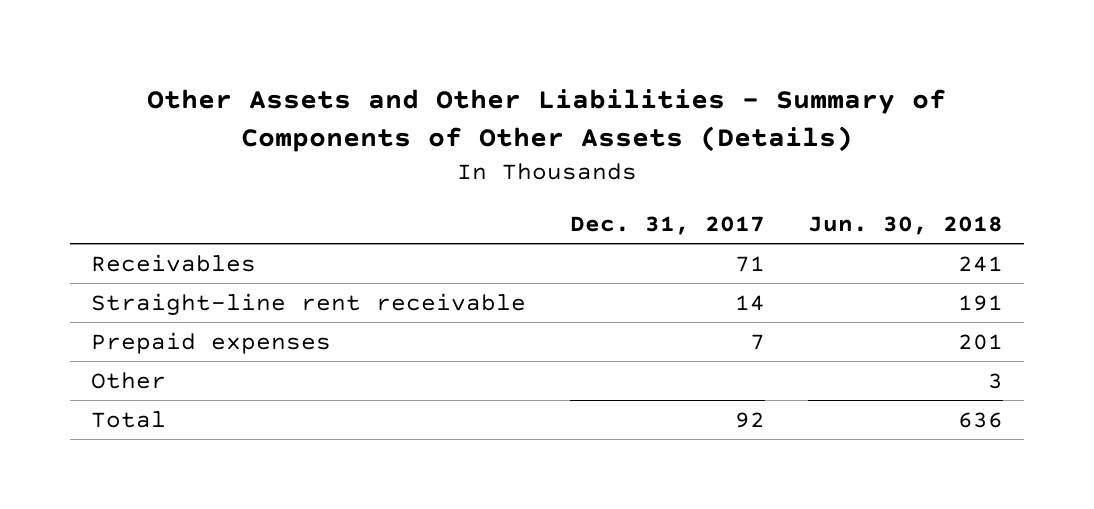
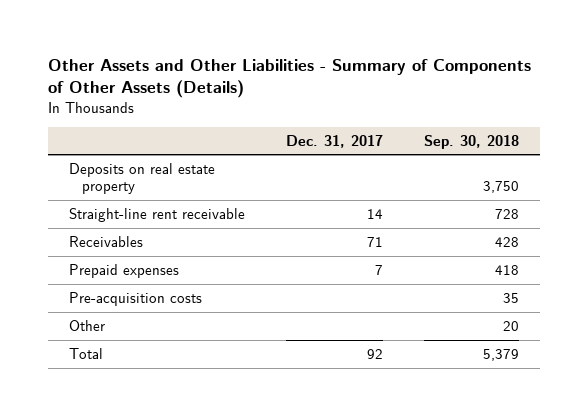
[807,215,1003,235] Jun. 30, 2018 -> none
none -> [424,134,520,149] Sep. 30, 2018
none -> [68,162,215,195] Deposits on real estate property
[91,253,257,272] Receivables -> [68,235,143,247] Receivables
none -> [68,291,202,306] Pre-acquisition costs

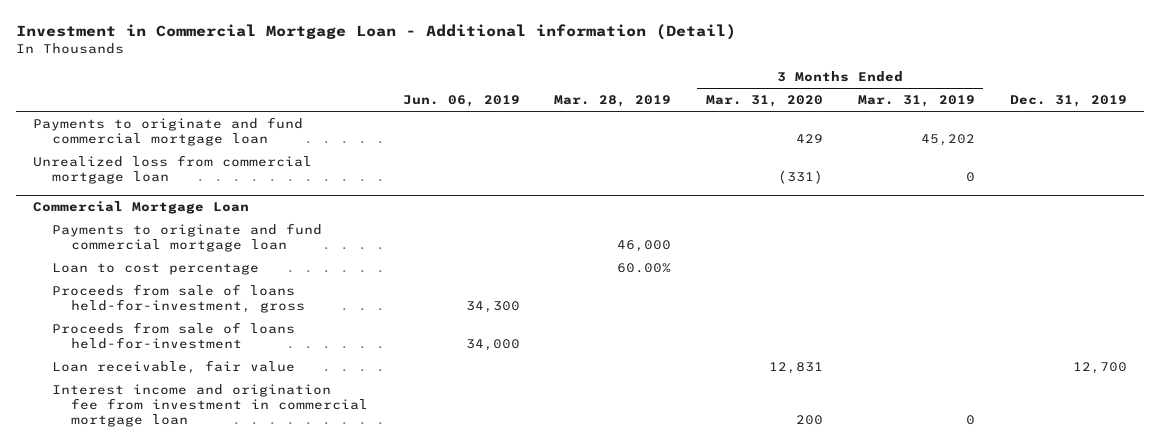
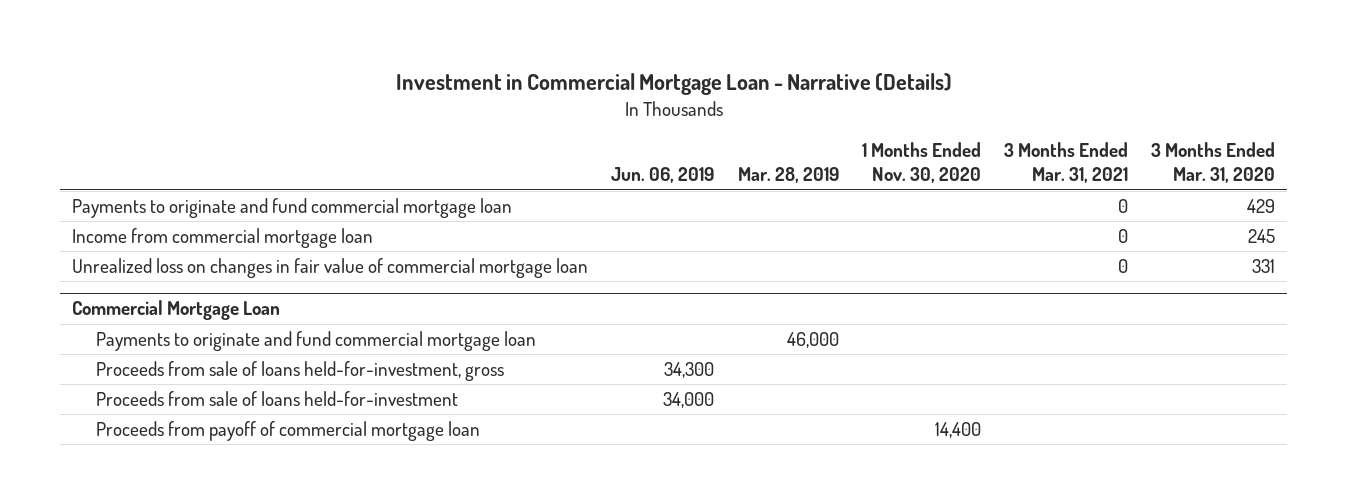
[16,23,737,40] Investment in Commercial Mortgage Loan - Additional information (Detail) -> [395,73,952,96] Investment in Commercial Mortgage Loan - Narrative (Details)
[857,95,975,108] Mar. 31, 2019 -> none
[1009,95,1127,108] Dec. 31, 2019 -> none
none -> [861,141,981,184] 1 Months Ended Nov. 30, 2020
none -> [1004,141,1129,184] 3 Months Ended Mar. 31, 2021
none -> [72,228,374,249] Income from commercial mortgage loan
[33,154,313,184] Unrealized loss from commercial mortgage loan -> [72,258,589,279] Unrealized loss on changes in fair value of commercial mortgage loan
[778,169,824,184] (331) -> [1252,259,1276,274] 331
[52,262,260,275] Loan to cost percentage -> none
[52,359,296,374] Loan receivable, fair value -> none
[52,383,368,427] Interest income and origination fee from investment in commercial mortgage loan -> none
none -> [96,421,481,442] Proceeds from payoff of commercial mortgage loan

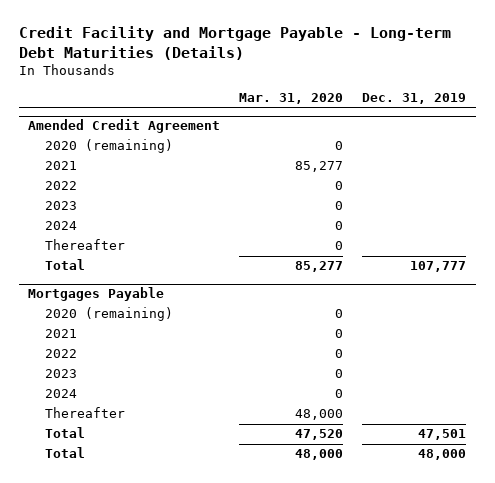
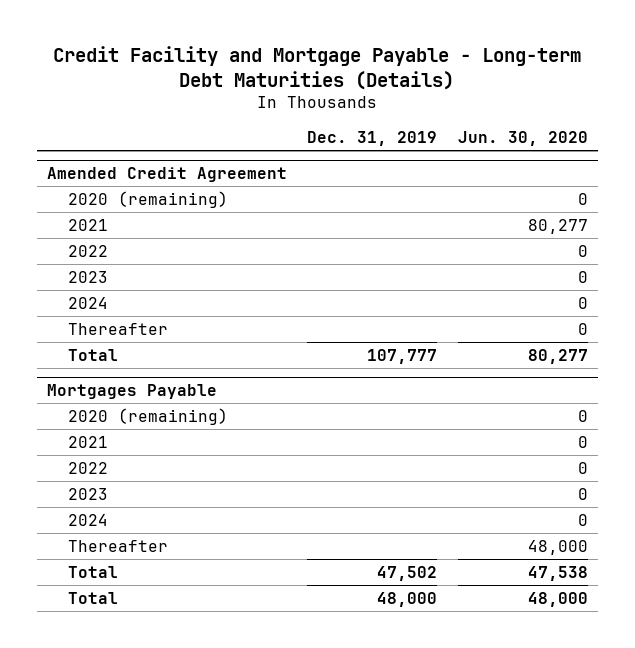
[239,92,344,104] Mar. 31, 2020 -> none
none -> [457,131,588,147] Jun. 30, 2020
[418,429,467,441] 47,501 -> [377,565,438,581] 47,502

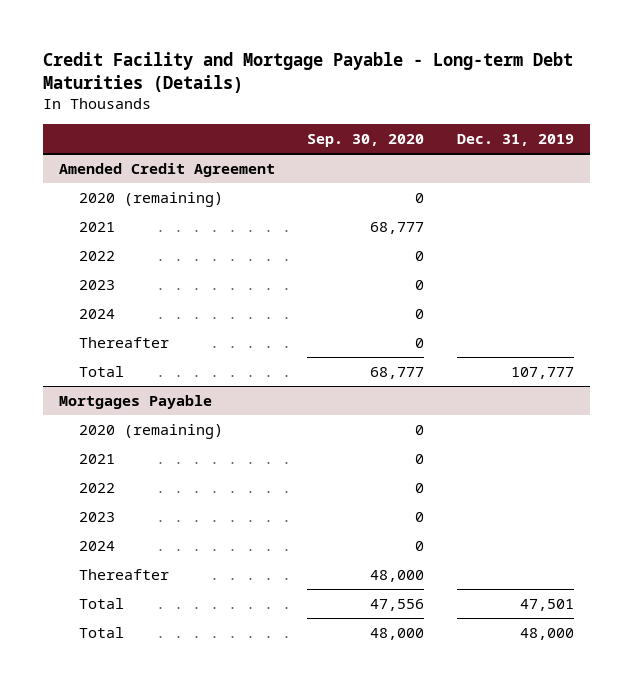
[457,131,588,147] Jun. 30, 2020 -> none
none -> [307,134,425,148] Sep. 30, 2020
[377,565,438,581] 47,502 -> [520,598,575,611] 47,501

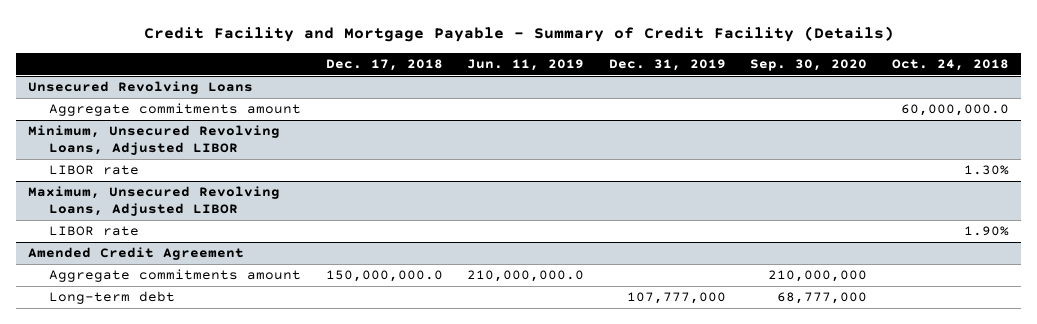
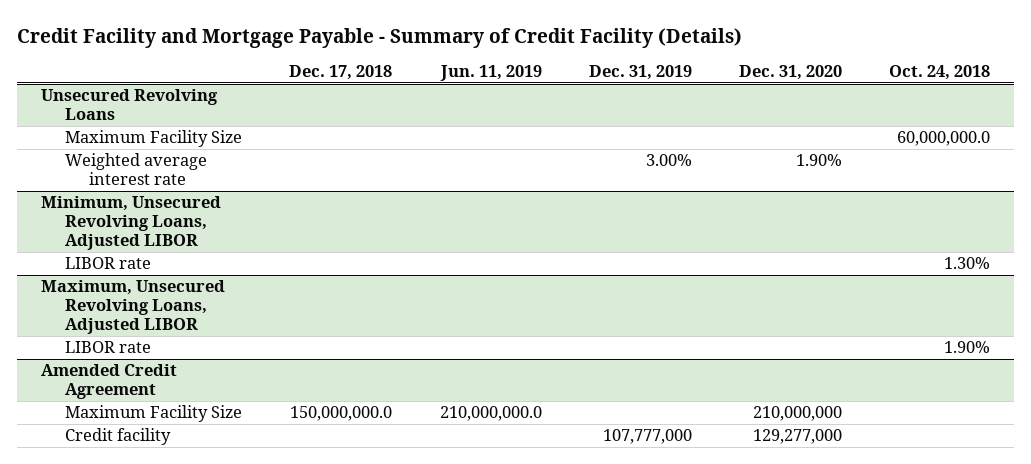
[750,58,868,71] Sep. 30, 2020 -> none
none -> [738,64,842,80] Dec. 31, 2020
[49,103,302,117] Aggregate commitments amount -> [65,130,243,148] Maximum Facility Size
none -> [65,153,208,186] Weighted average interest rate
[49,269,302,283] Aggregate commitments amount -> [65,405,243,423] Maximum Facility Size
[49,291,176,305] Long-term debt -> [65,428,172,446] Credit facility

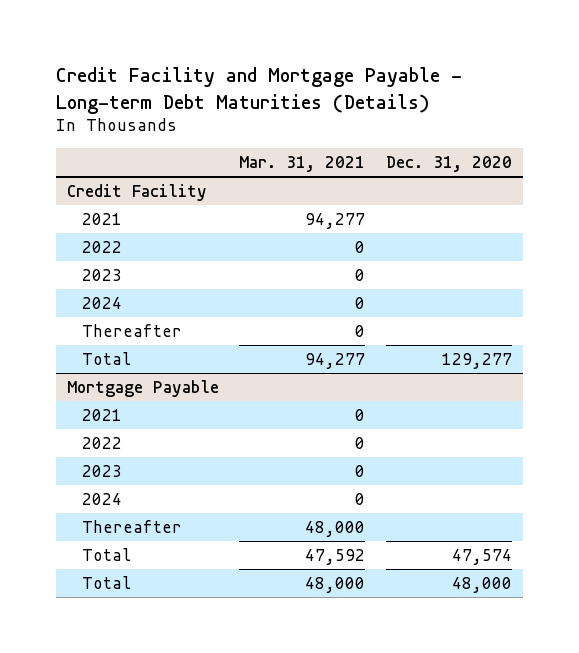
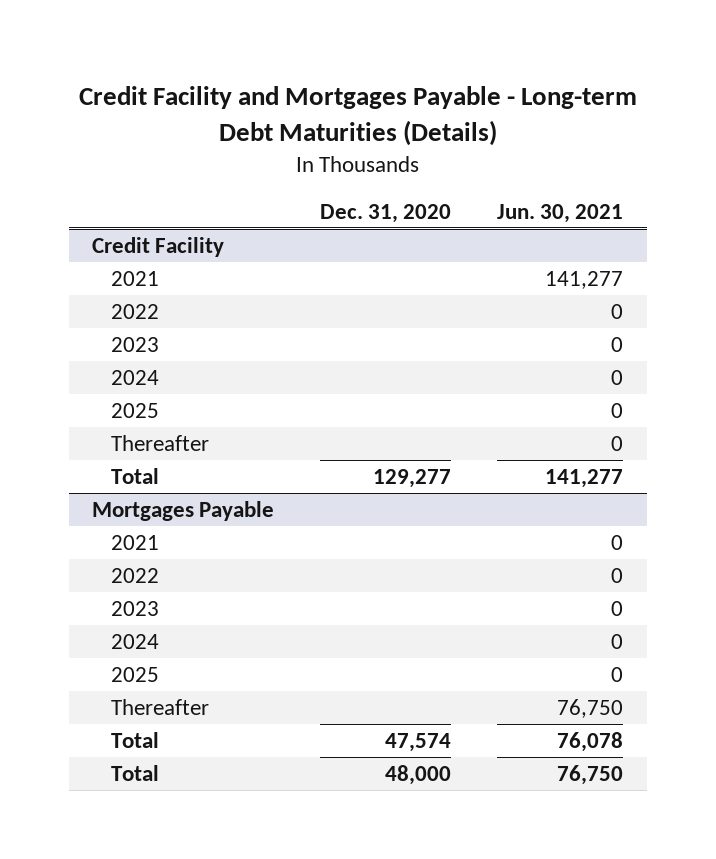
[56,67,463,114] Credit Facility and Mortgage Payable - Long-term Debt Maturities (Details) -> [78,86,637,146] Credit Facility and Mortgages Payable - Long-term Debt Maturities (Details)
[239,155,366,172] Mar. 31, 2021 -> none
none -> [497,203,624,223] Jun. 30, 2021
none -> [110,402,159,418] 2025
[66,379,219,397] Mortgage Payable -> [92,500,275,521] Mortgages Payable
none -> [110,666,159,682] 2025

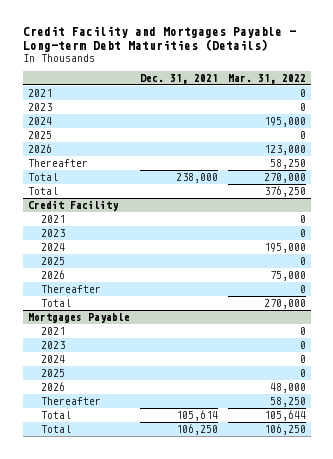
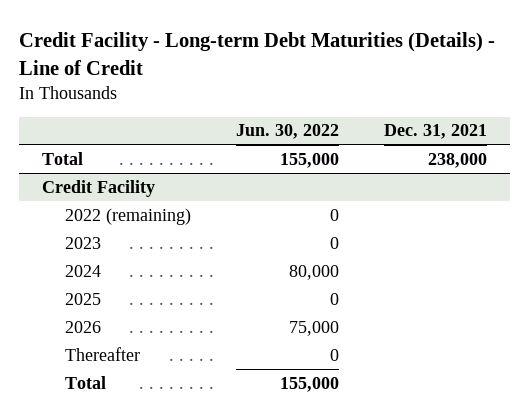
[22,26,296,53] Credit Facility and Mortgages Payable - Long-term Debt Maturities (Details) -> [19,31,496,75] Credit Facility - Long-term Debt Maturities (Details) - Line of Credit
[227,73,306,84] Mar. 31, 2022 -> none
none -> [236,124,340,140] Jun. 30, 2022
[27,89,52,98] 2021 -> none
[27,103,52,112] 2023 -> none
[27,117,52,126] 2024 -> none
[27,131,52,140] 2025 -> none
[27,144,52,154] 2026 -> none
[27,159,88,168] Thereafter -> none
[27,187,58,196] Total -> none
[40,215,65,224] 2021 -> [65,207,192,225] 2022 (remaining)
[27,313,130,324] Mortgages Payable -> none
[40,327,65,336] 2021 -> none
[40,341,65,350] 2023 -> none
[40,355,65,364] 2024 -> none
[40,369,65,378] 2025 -> none
[40,382,65,392] 2026 -> none
[40,397,101,406] Thereafter -> none
[40,411,71,420] Total -> none
[40,425,71,434] Total -> none

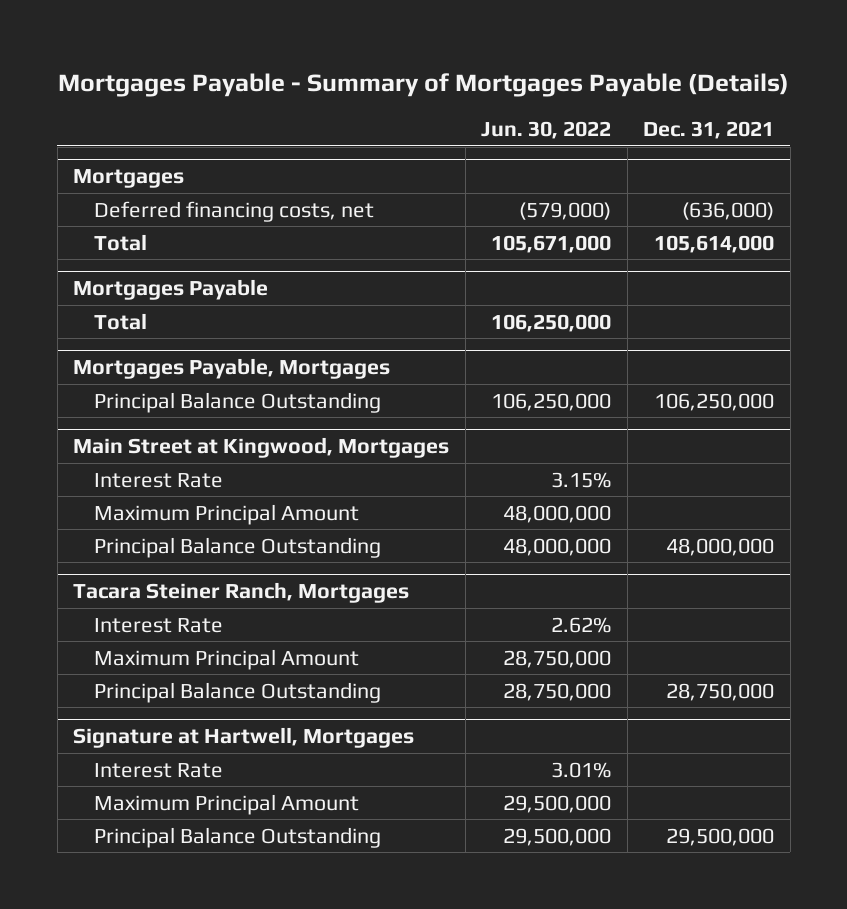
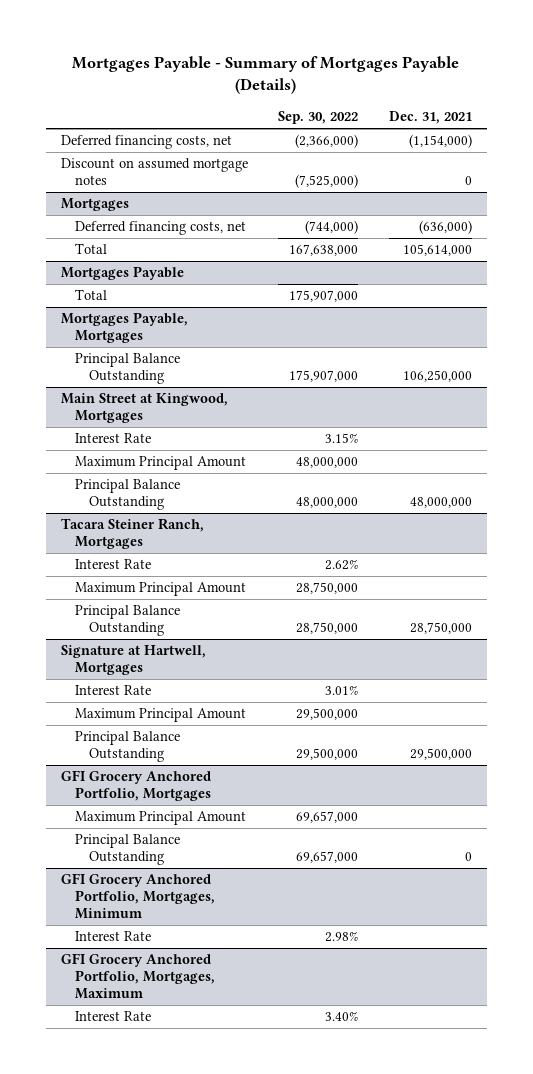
[481,121,612,140] Jun. 30, 2022 -> none
none -> [278,111,359,125] Sep. 30, 2022
none -> [61,135,233,150] Deferred financing costs, net
none -> [61,158,249,186] Discount on assumed mortgage notes
none -> [61,770,212,802] GFI Grocery Anchored Portfolio, Mortgages
none -> [75,811,247,826] Maximum Principal Amount
none -> [75,834,181,866] Principal Balance Outstanding
none -> [61,873,216,920] GFI Grocery Anchored Portfolio, Mortgages, Minimum
none -> [75,931,152,942] Interest Rate
none -> [61,953,216,1000] GFI Grocery Anchored Portfolio, Mortgages, Maximum
none -> [75,1011,152,1022] Interest Rate

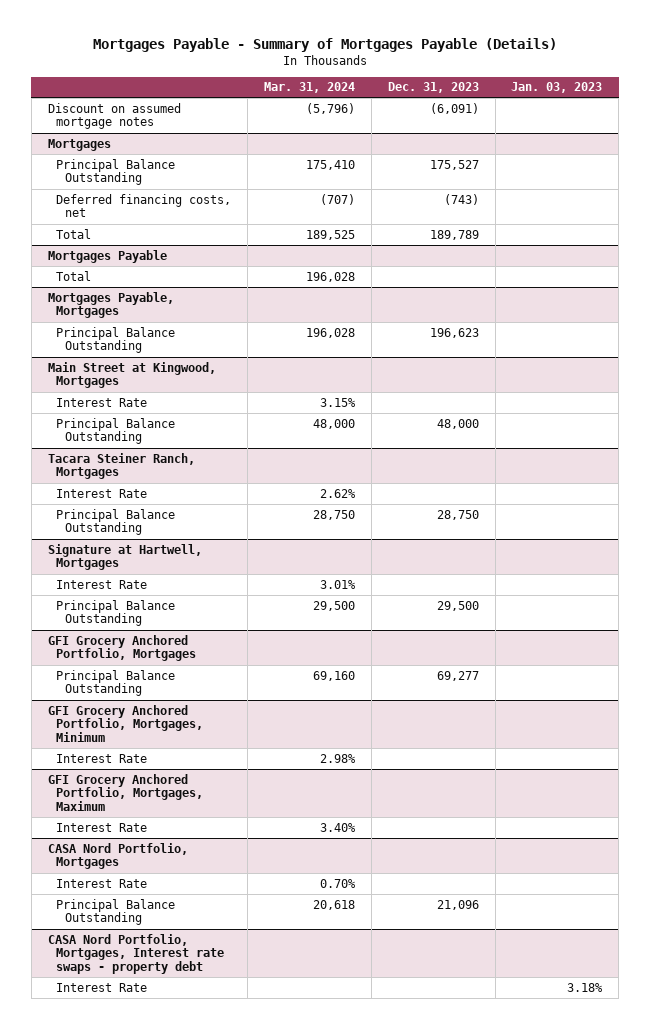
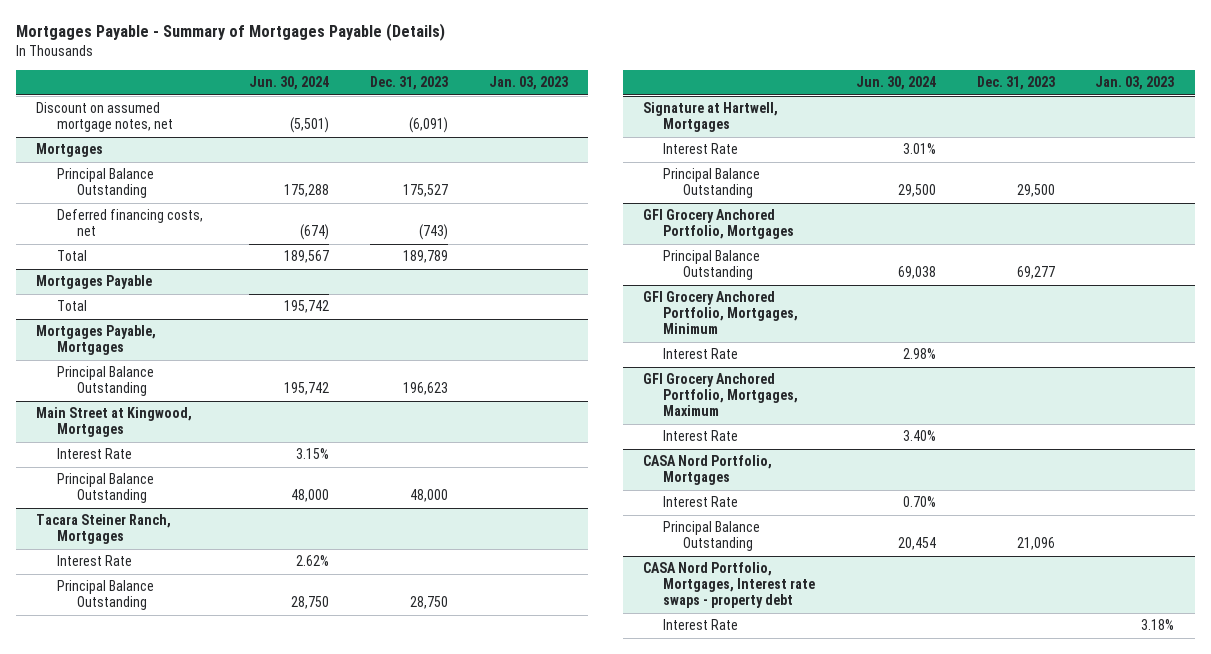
[263,82,355,94] Mar. 31, 2024 -> none
none -> [249,76,330,91] Jun. 30, 2024
[47,102,181,130] Discount on assumed mortgage notes -> [36,102,173,133] Discount on assumed mortgage notes, net

